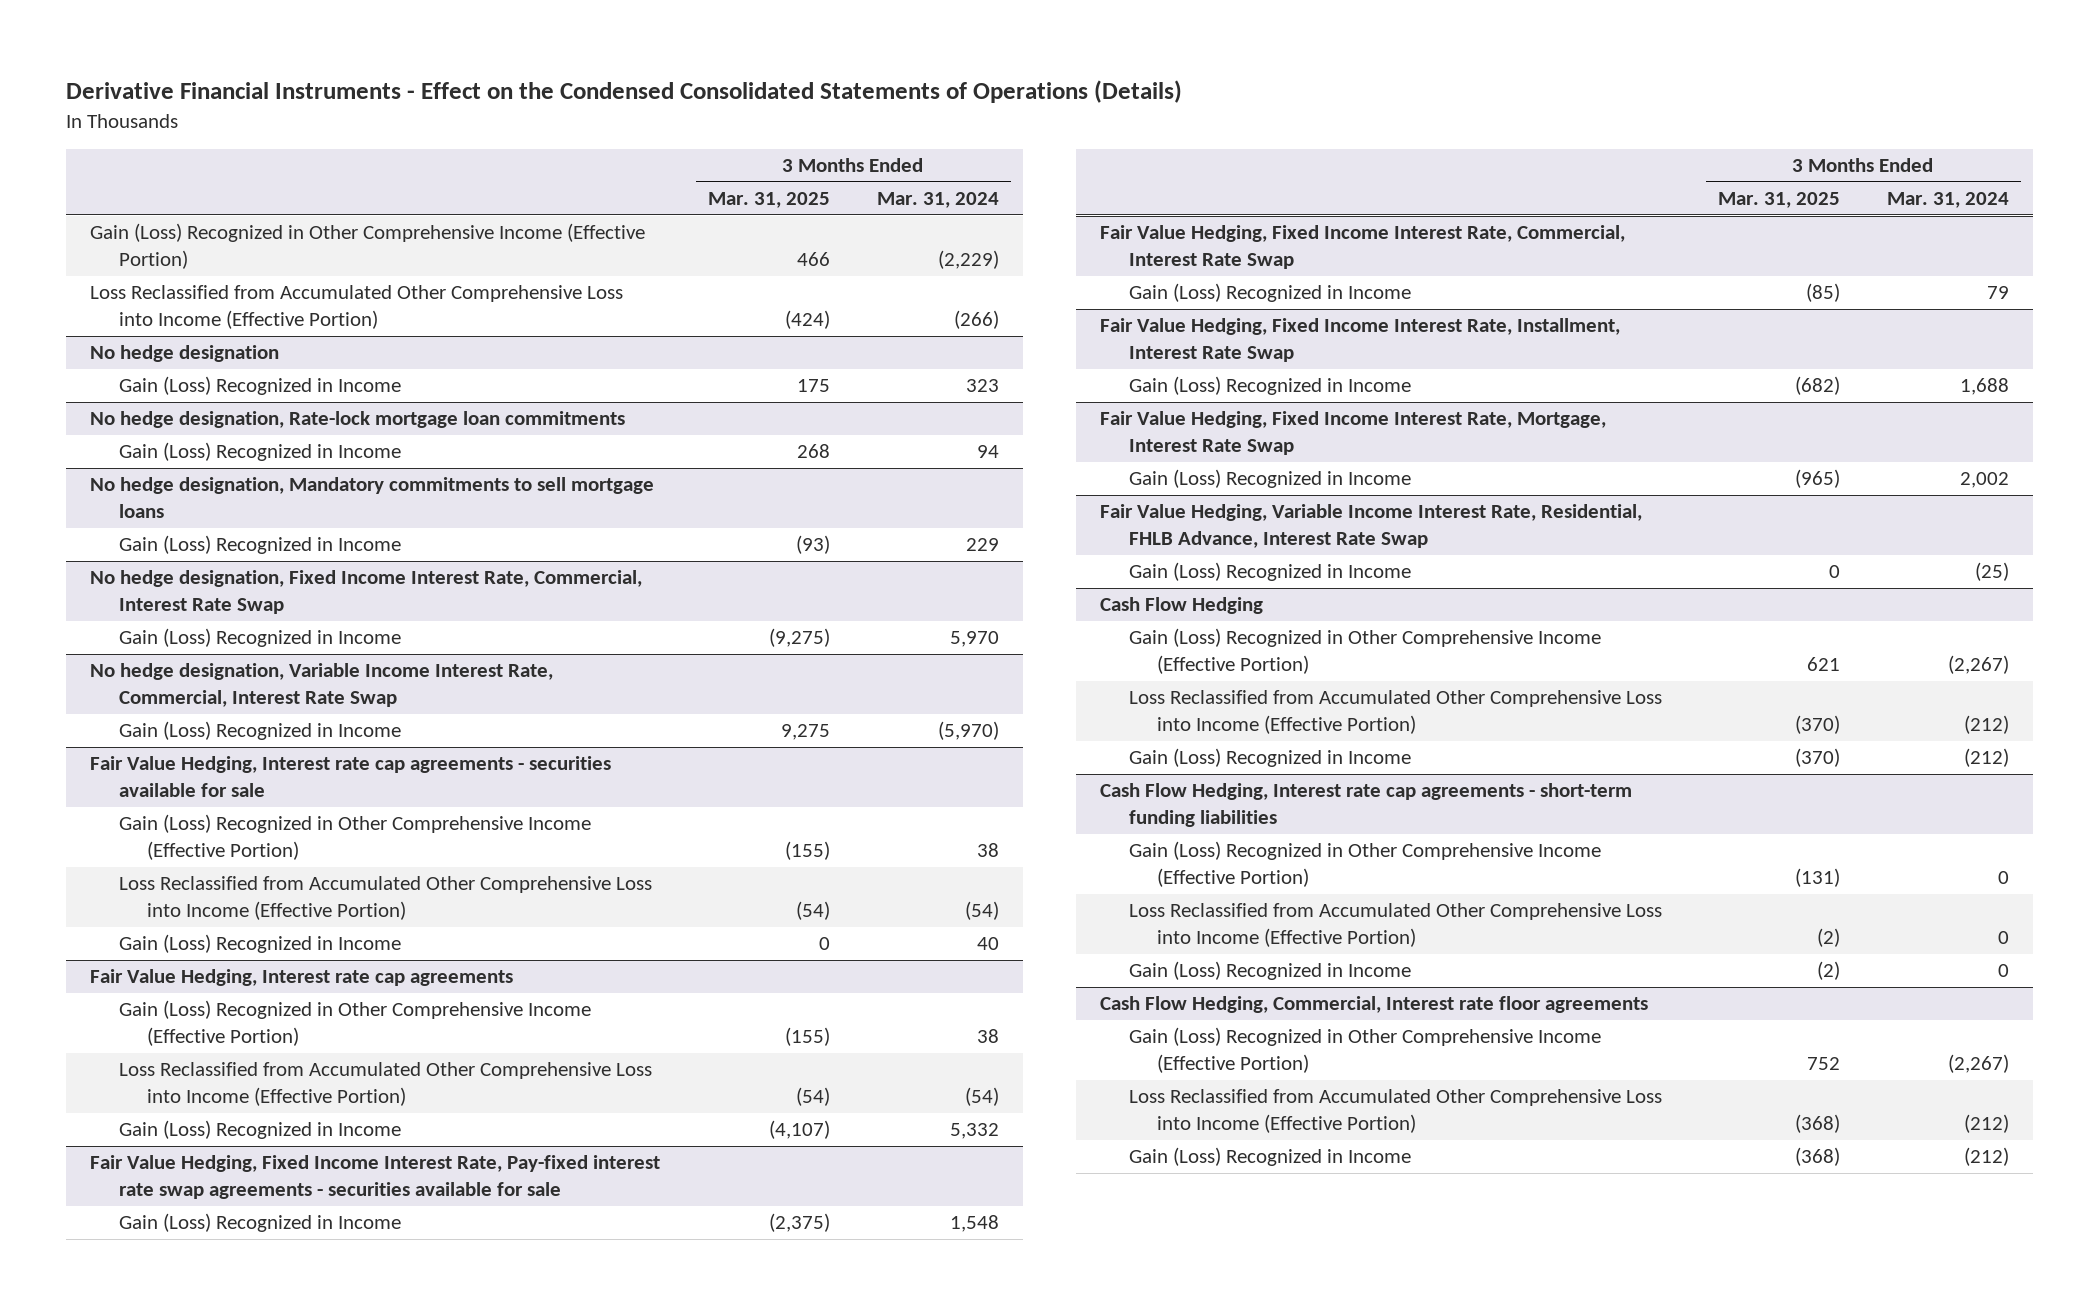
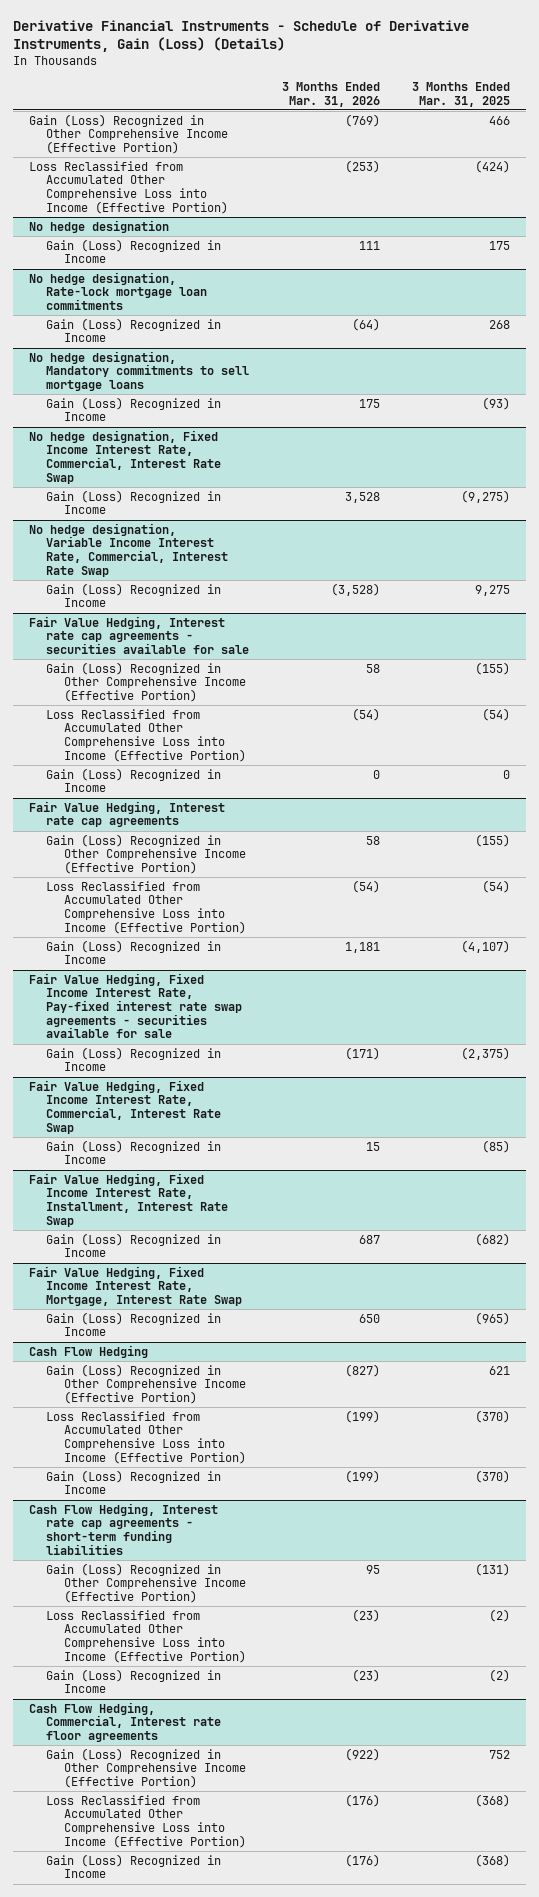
[66,80,1183,104] Derivative Financial Instruments - Effect on the Condensed Consolidated Statements of Operations (Details) -> [12,20,469,53] Derivative Financial Instruments - Schedule of Derivative Instruments, Gain (Loss) (Details)
[877,192,1000,209] Mar. 31, 2024 -> none
none -> [281,81,380,107] 3 Months Ended Mar. 31, 2026
[1099,504,1642,548] Fair Value Hedging, Variable Income Interest Rate, Residential, FHLB Advance, Interest Rate Swap -> none
[1128,562,1411,582] Gain (Loss) Recognized in Income -> none

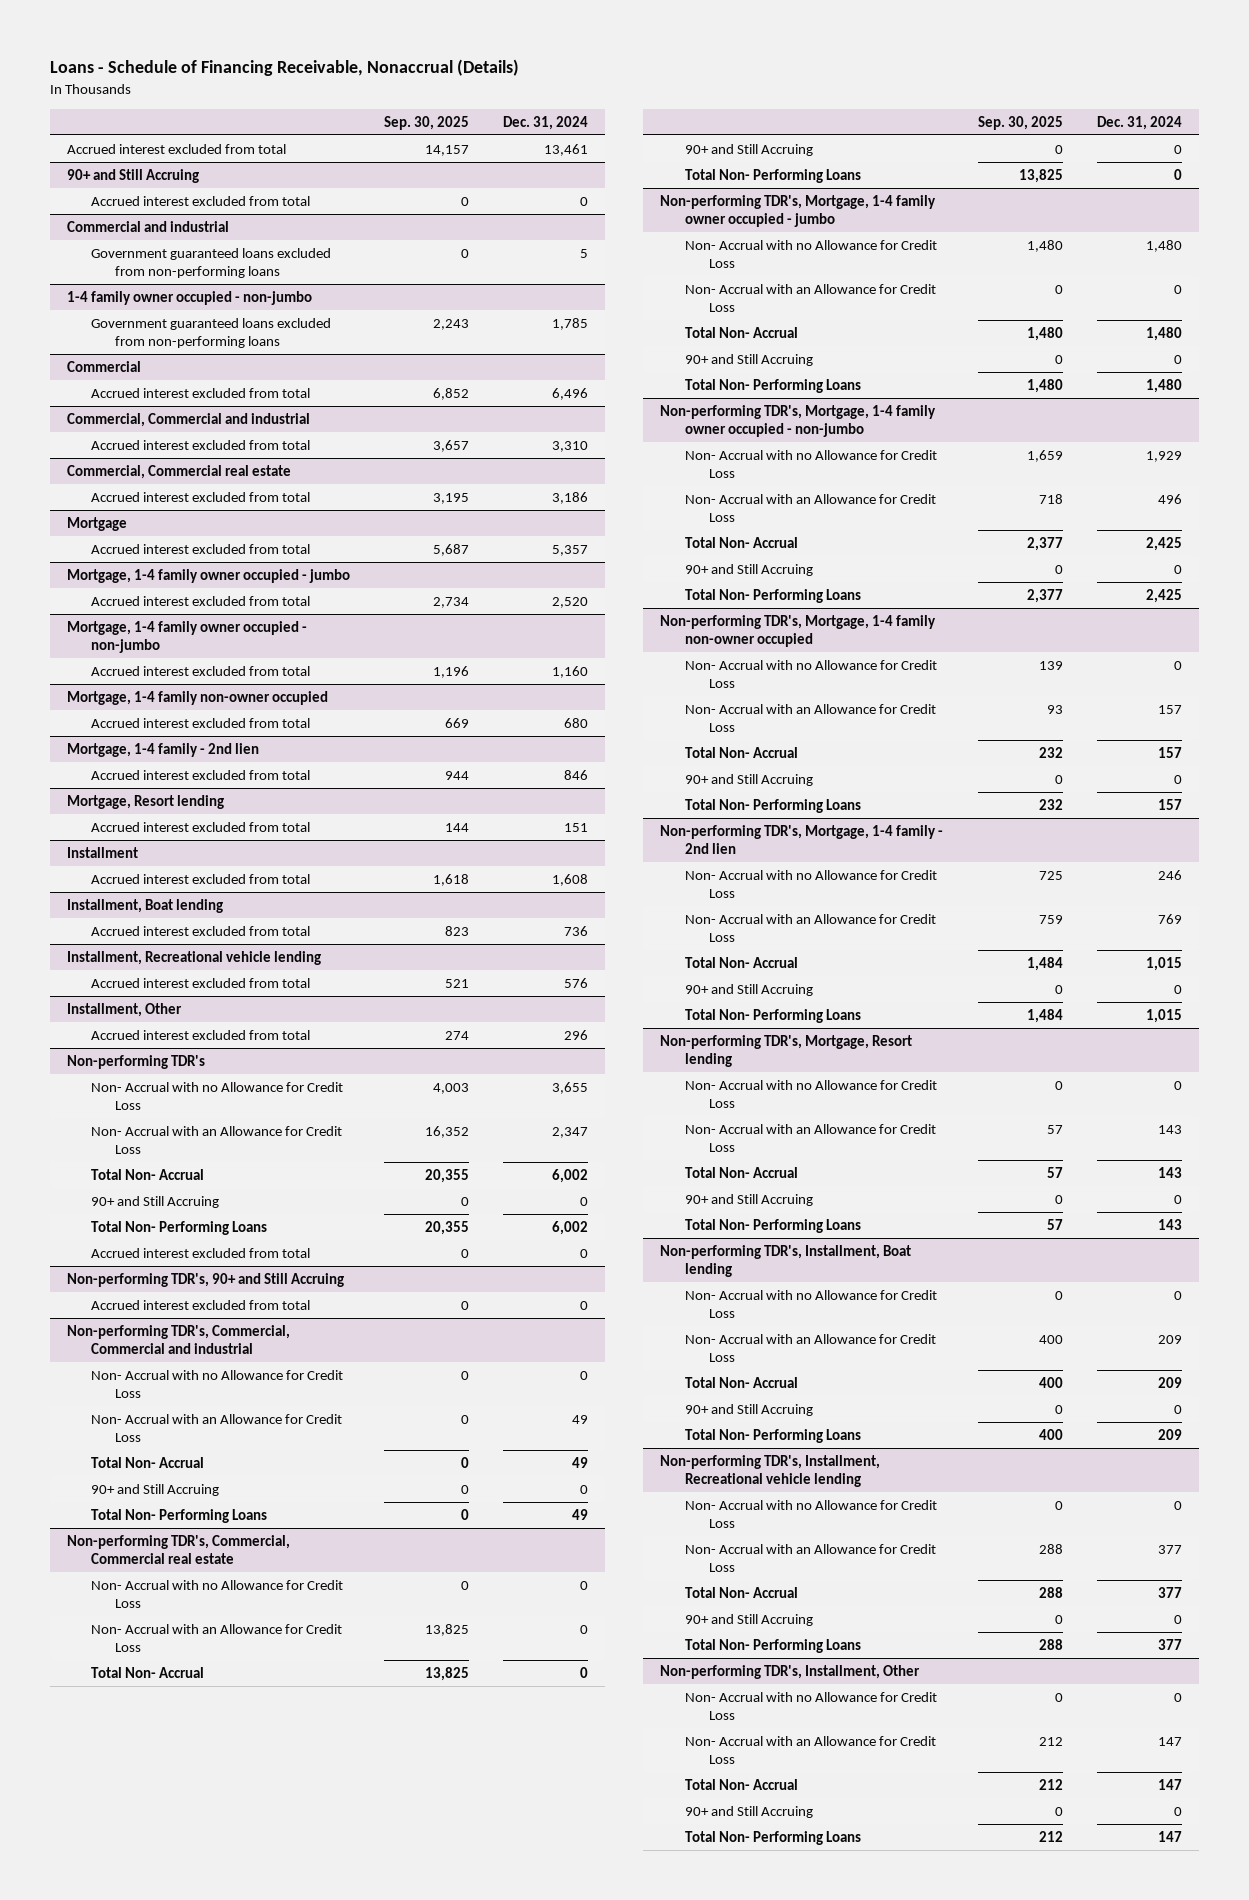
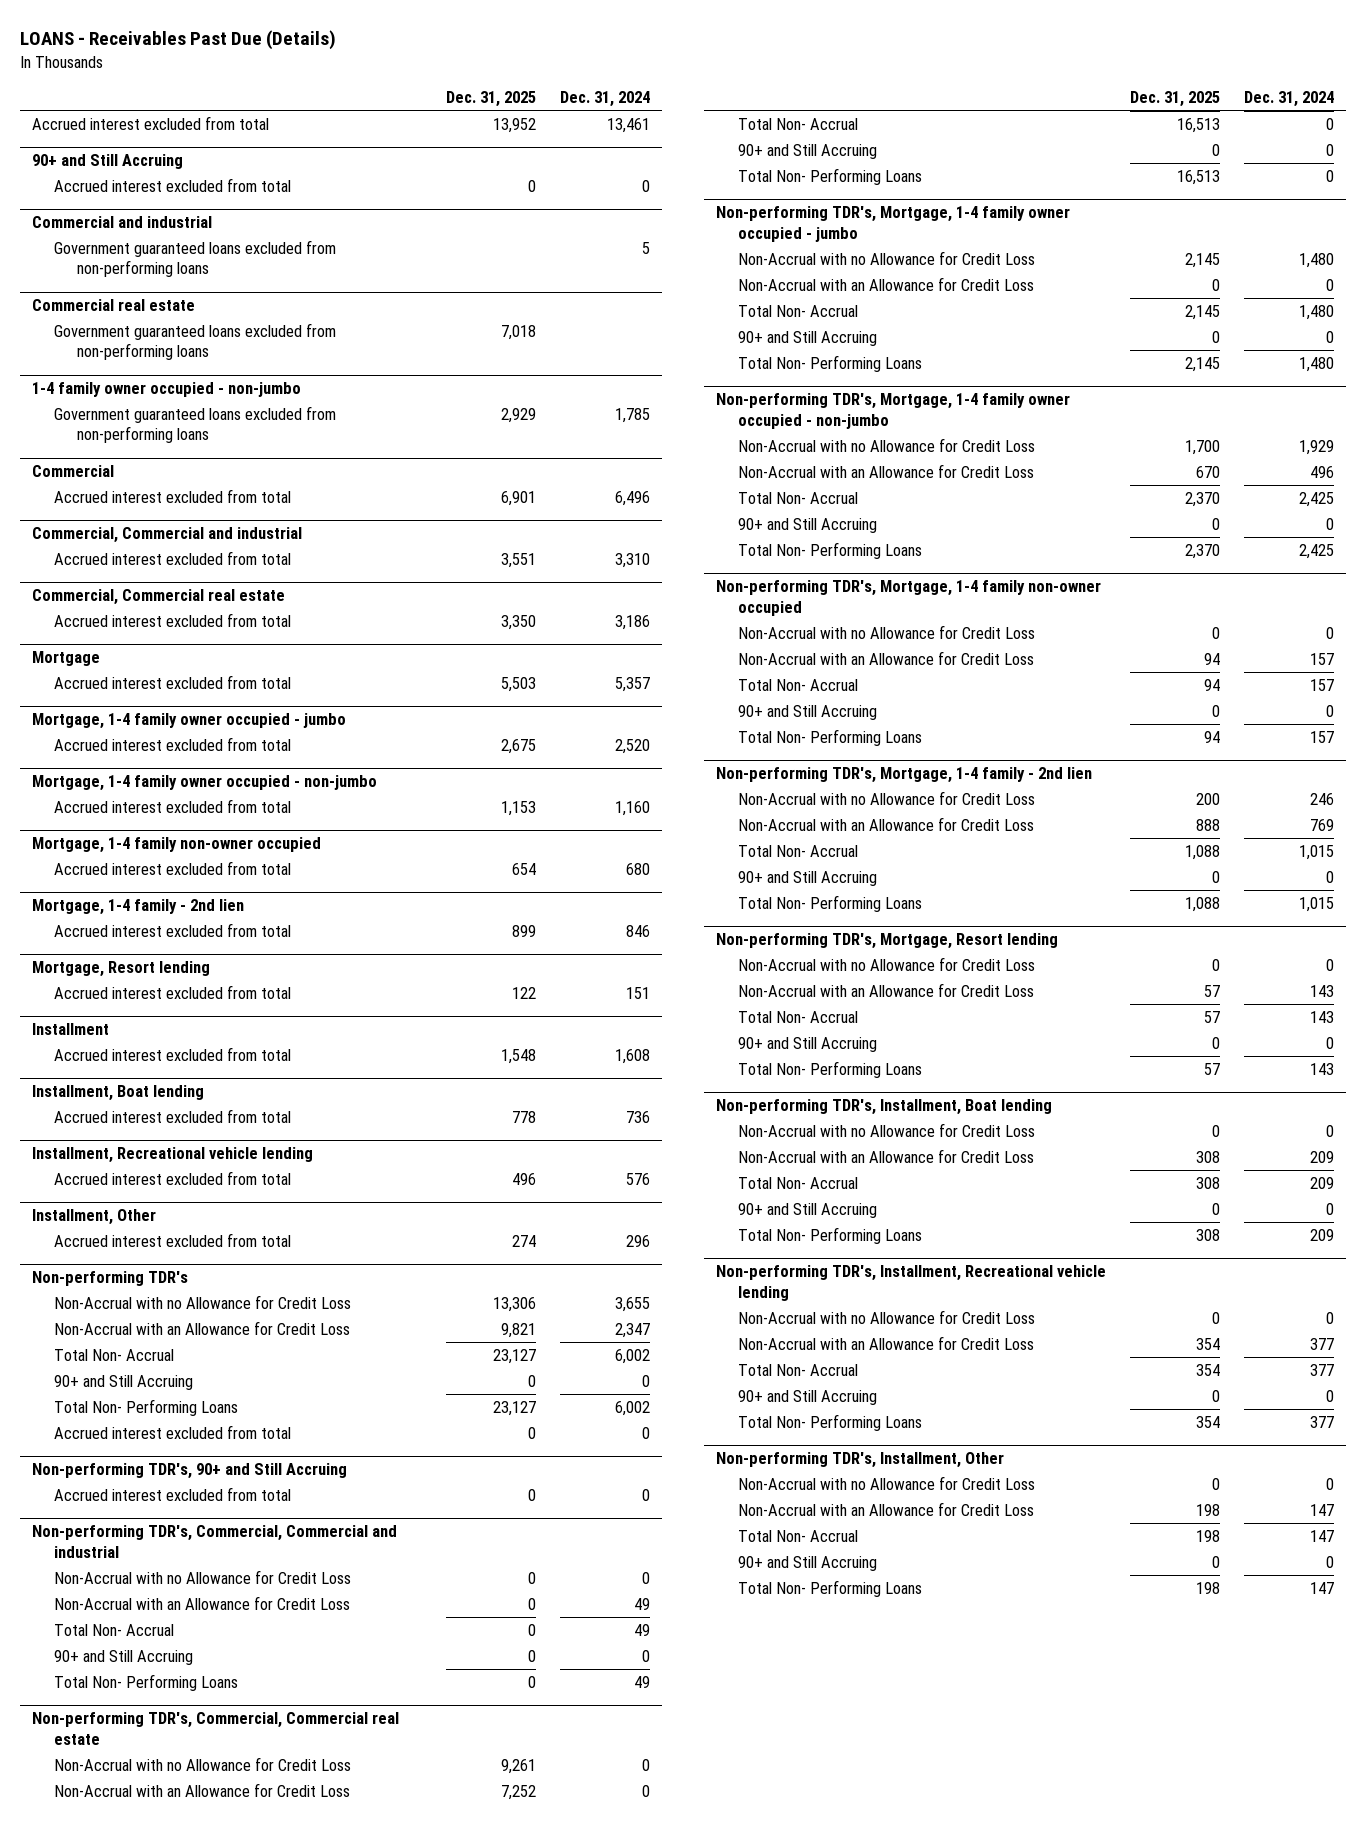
[49,59,519,77] Loans - Schedule of Financing Receivable, Nonaccrual (Details) -> [19,30,336,51] LOANS - Receivables Past Due (Details)
[383,115,469,130] Sep. 30, 2025 -> none
none -> [445,91,536,108] Dec. 31, 2025
none -> [31,299,195,312] Commercial real estate
none -> [54,322,337,361] Government guaranteed loans excluded from non-performing loans
[90,1081,343,1111] Non- Accrual with no Allowance for Credit Loss -> [54,1294,352,1309] Non-Accrual with no Allowance for Credit Loss
[90,1125,342,1155] Non- Accrual with an Allowance for Credit Loss -> [54,1320,351,1335] Non-Accrual with an Allowance for Credit Loss
[90,1369,343,1399] Non- Accrual with no Allowance for Credit Loss -> [54,1569,352,1584] Non-Accrual with no Allowance for Credit Loss
[90,1413,342,1443] Non- Accrual with an Allowance for Credit Loss -> [54,1595,351,1610] Non-Accrual with an Allowance for Credit Loss
[90,1579,343,1609] Non- Accrual with no Allowance for Credit Loss -> [54,1756,352,1771] Non-Accrual with no Allowance for Credit Loss
[90,1623,342,1653] Non- Accrual with an Allowance for Credit Loss -> [54,1782,351,1797] Non-Accrual with an Allowance for Credit Loss
[684,239,937,269] Non- Accrual with no Allowance for Credit Loss -> [738,250,1036,265] Non-Accrual with no Allowance for Credit Loss
[684,283,936,313] Non- Accrual with an Allowance for Credit Loss -> [738,276,1035,291] Non-Accrual with an Allowance for Credit Loss
[684,449,937,479] Non- Accrual with no Allowance for Credit Loss -> [738,437,1036,452] Non-Accrual with no Allowance for Credit Loss
[684,493,936,523] Non- Accrual with an Allowance for Credit Loss -> [738,463,1035,478] Non-Accrual with an Allowance for Credit Loss
[684,659,937,689] Non- Accrual with no Allowance for Credit Loss -> [738,624,1036,639] Non-Accrual with no Allowance for Credit Loss
[684,703,936,733] Non- Accrual with an Allowance for Credit Loss -> [738,650,1035,665] Non-Accrual with an Allowance for Credit Loss
[684,869,937,899] Non- Accrual with no Allowance for Credit Loss -> [738,790,1036,805] Non-Accrual with no Allowance for Credit Loss
[684,913,936,943] Non- Accrual with an Allowance for Credit Loss -> [738,816,1035,831] Non-Accrual with an Allowance for Credit Loss
[684,1079,937,1109] Non- Accrual with no Allowance for Credit Loss -> [738,956,1036,971] Non-Accrual with no Allowance for Credit Loss
[684,1123,936,1153] Non- Accrual with an Allowance for Credit Loss -> [738,982,1035,997] Non-Accrual with an Allowance for Credit Loss
[684,1289,937,1319] Non- Accrual with no Allowance for Credit Loss -> [738,1122,1036,1137] Non-Accrual with no Allowance for Credit Loss
[684,1333,936,1363] Non- Accrual with an Allowance for Credit Loss -> [738,1148,1035,1163] Non-Accrual with an Allowance for Credit Loss
[684,1499,937,1529] Non- Accrual with no Allowance for Credit Loss -> [738,1309,1036,1324] Non-Accrual with no Allowance for Credit Loss
[684,1543,936,1573] Non- Accrual with an Allowance for Credit Loss -> [738,1335,1035,1350] Non-Accrual with an Allowance for Credit Loss
[684,1691,937,1721] Non- Accrual with no Allowance for Credit Loss -> [738,1475,1036,1490] Non-Accrual with no Allowance for Credit Loss
[684,1735,936,1765] Non- Accrual with an Allowance for Credit Loss -> [738,1501,1035,1516] Non-Accrual with an Allowance for Credit Loss

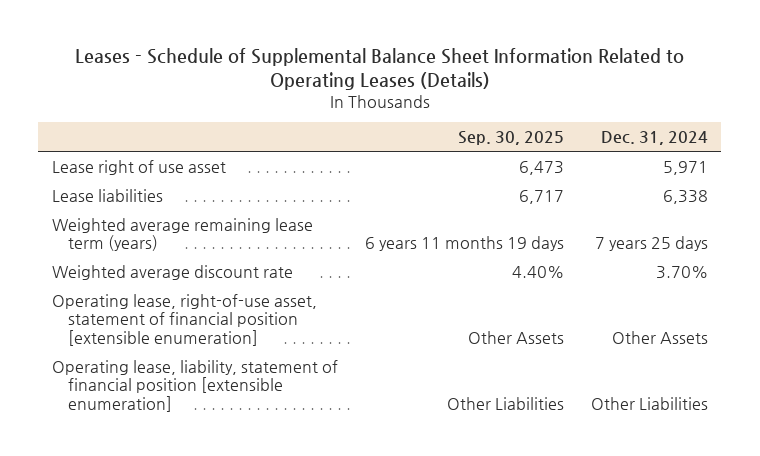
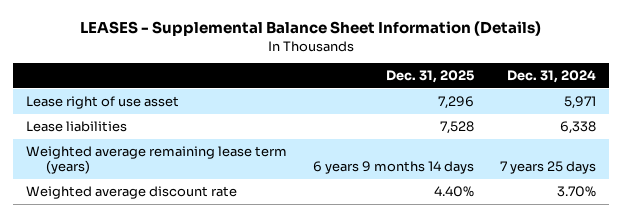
[74,48,684,91] Leases - Schedule of Supplemental Balance Sheet Information Related to Operating Leases (Details) -> [80,21,542,37] LEASES - Supplemental Balance Sheet Information (Details)
[457,131,564,146] Sep. 30, 2025 -> none
none -> [386,70,475,84] Dec. 31, 2025
[51,293,317,347] Operating lease, right-of-use asset, statement of financial position [extensible enumeration] -> none
[51,359,338,413] Operating lease, liability, statement of financial position [extensible enumeration] -> none

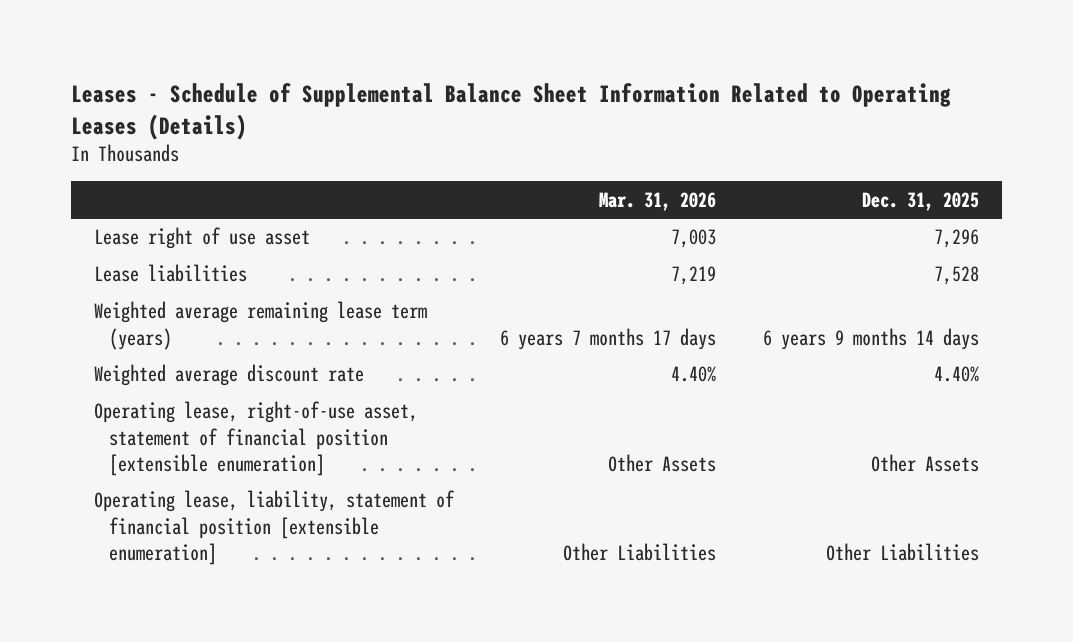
[80,21,542,37] LEASES - Supplemental Balance Sheet Information (Details) -> [70,83,951,140] Leases - Schedule of Supplemental Balance Sheet Information Related to Operating Leases (Details)
[507,70,597,84] Dec. 31, 2024 -> none
none -> [599,191,717,211] Mar. 31, 2026
none -> [94,401,419,476] Operating lease, right-of-use asset, statement of financial position [extensible enumeration]
none -> [94,490,456,565] Operating lease, liability, statement of financial position [extensible enumeration]

